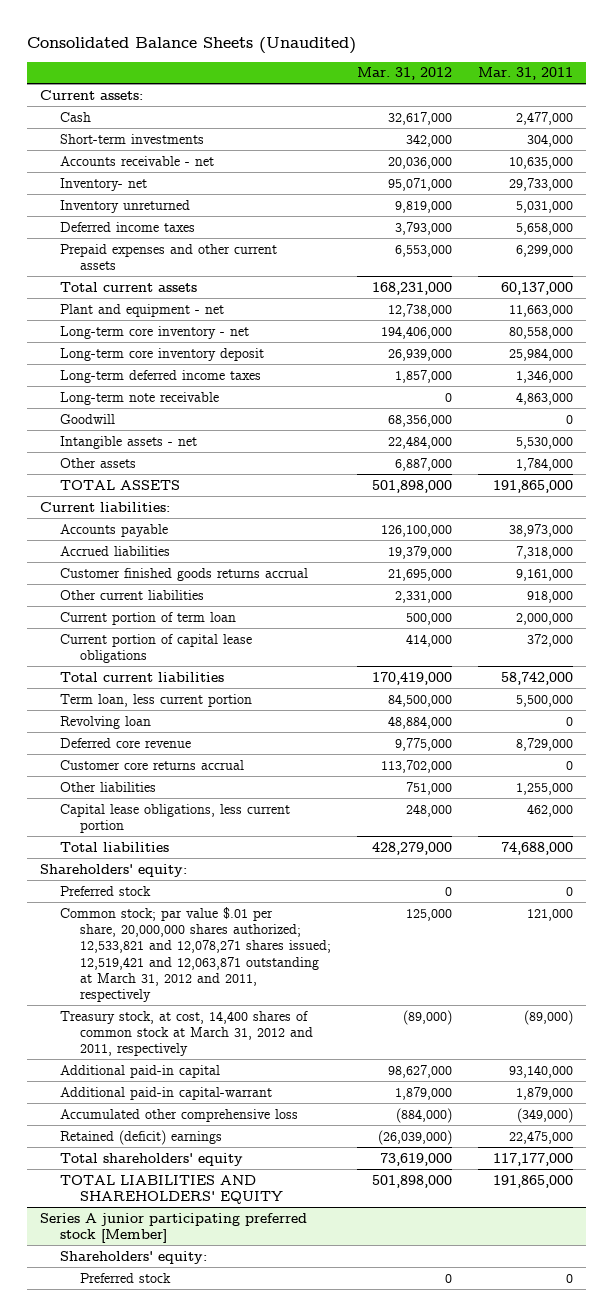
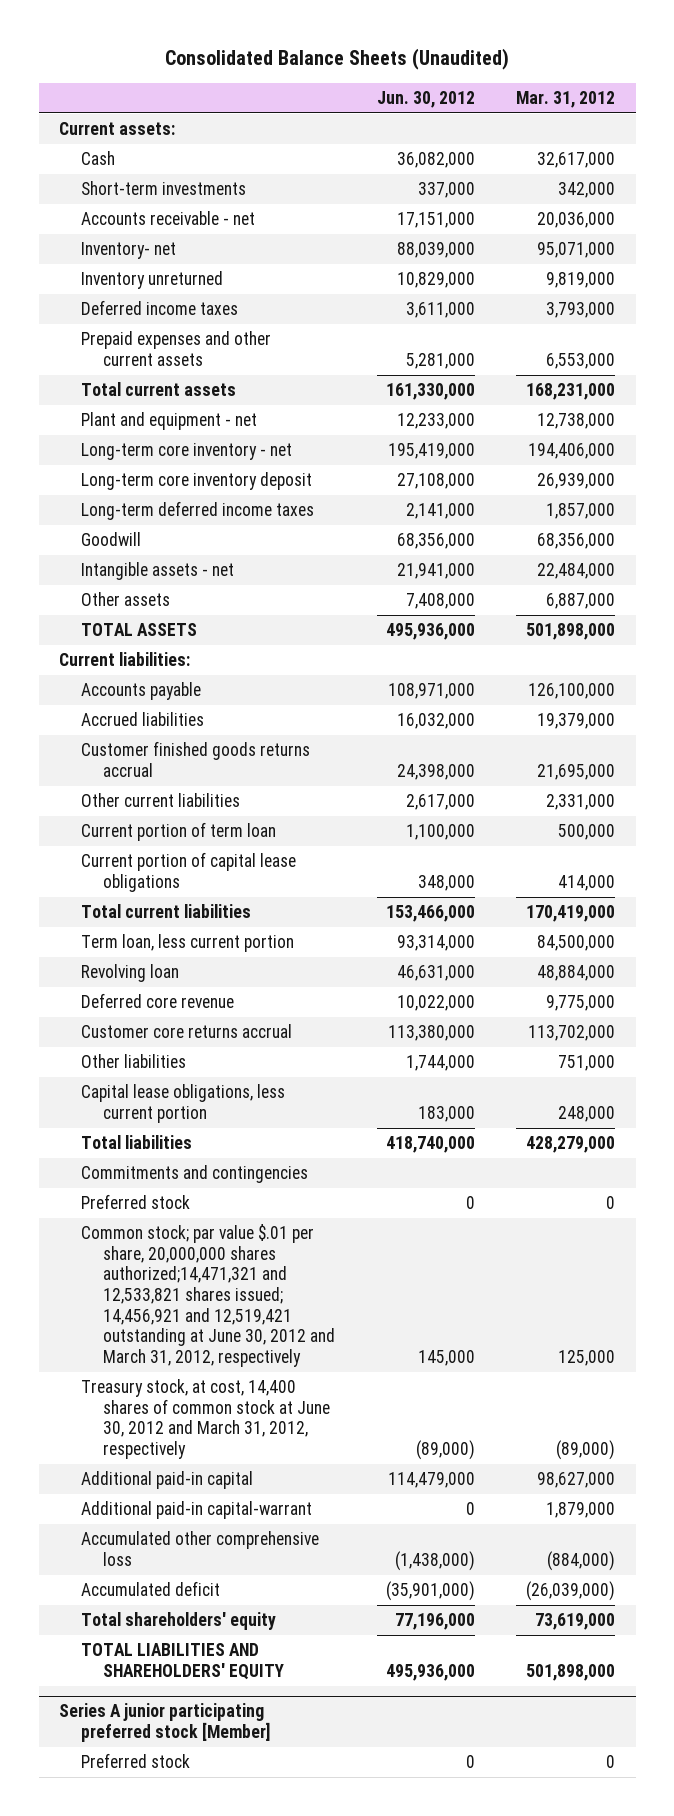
[478,67,574,81] Mar. 31, 2011 -> none
none -> [376,90,475,108] Jun. 30, 2012
[59,391,219,405] Long-term note receivable -> none
[39,863,187,877] Shareholders' equity: -> none
none -> [81,1165,309,1184] Commitments and contingencies
[59,906,331,1003] Common stock; par value $.01 per share, 20,000,000 shares authorized; 12,533,821 and 12,078,271 shares issued; 12,519,421 and 12,063,871 outstanding at March 31, 2012 and 2011, respectively -> [81,1224,336,1368] Common stock; par value $.01 per share, 20,000,000 shares authorized;14,471,321 and 12,533,821 shares issued; 14,456,921 and 12,519,421 outstanding at June 30, 2012 and March 31, 2012, respectively
[59,1010,313,1057] Treasury stock, at cost, 14,400 shares of common stock at March 31, 2012 and 2011, respectively -> [81,1379,331,1460] Treasury stock, at cost, 14,400 shares of common stock at June 30, 2012 and March 31, 2012, respectively
[59,1129,222,1145] Retained (deficit) earnings -> [81,1581,221,1597] Accumulated deficit
[59,1250,207,1264] Shareholders' equity: -> none

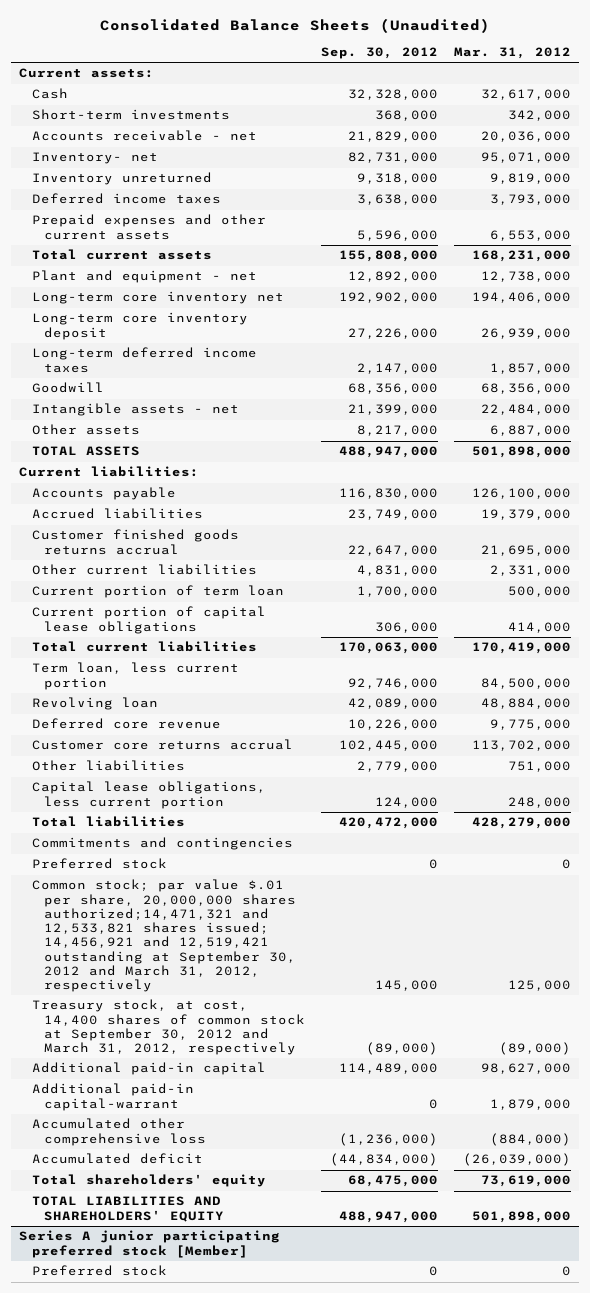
[376,90,475,108] Jun. 30, 2012 -> none
none -> [320,46,438,59] Sep. 30, 2012
[81,443,293,461] Long-term core inventory - net -> [31,291,284,305] Long-term core inventory net
[81,1224,336,1368] Common stock; par value $.01 per share, 20,000,000 shares authorized;14,471,321 and 12,533,821 shares issued; 14,456,921 and 12,519,421 outstanding at June 30, 2012 and March 31, 2012, respectively -> [31,879,297,992] Common stock; par value $.01 per share, 20,000,000 shares authorized;14,471,321 and 12,533,821 shares issued; 14,456,921 and 12,519,421 outstanding at September 30, 2012 and March 31, 2012, respectively
[81,1379,331,1460] Treasury stock, at cost, 14,400 shares of common stock at June 30, 2012 and March 31, 2012, respectively -> [31,999,306,1056] Treasury stock, at cost, 14,400 shares of common stock at September 30, 2012 and March 31, 2012, respectively

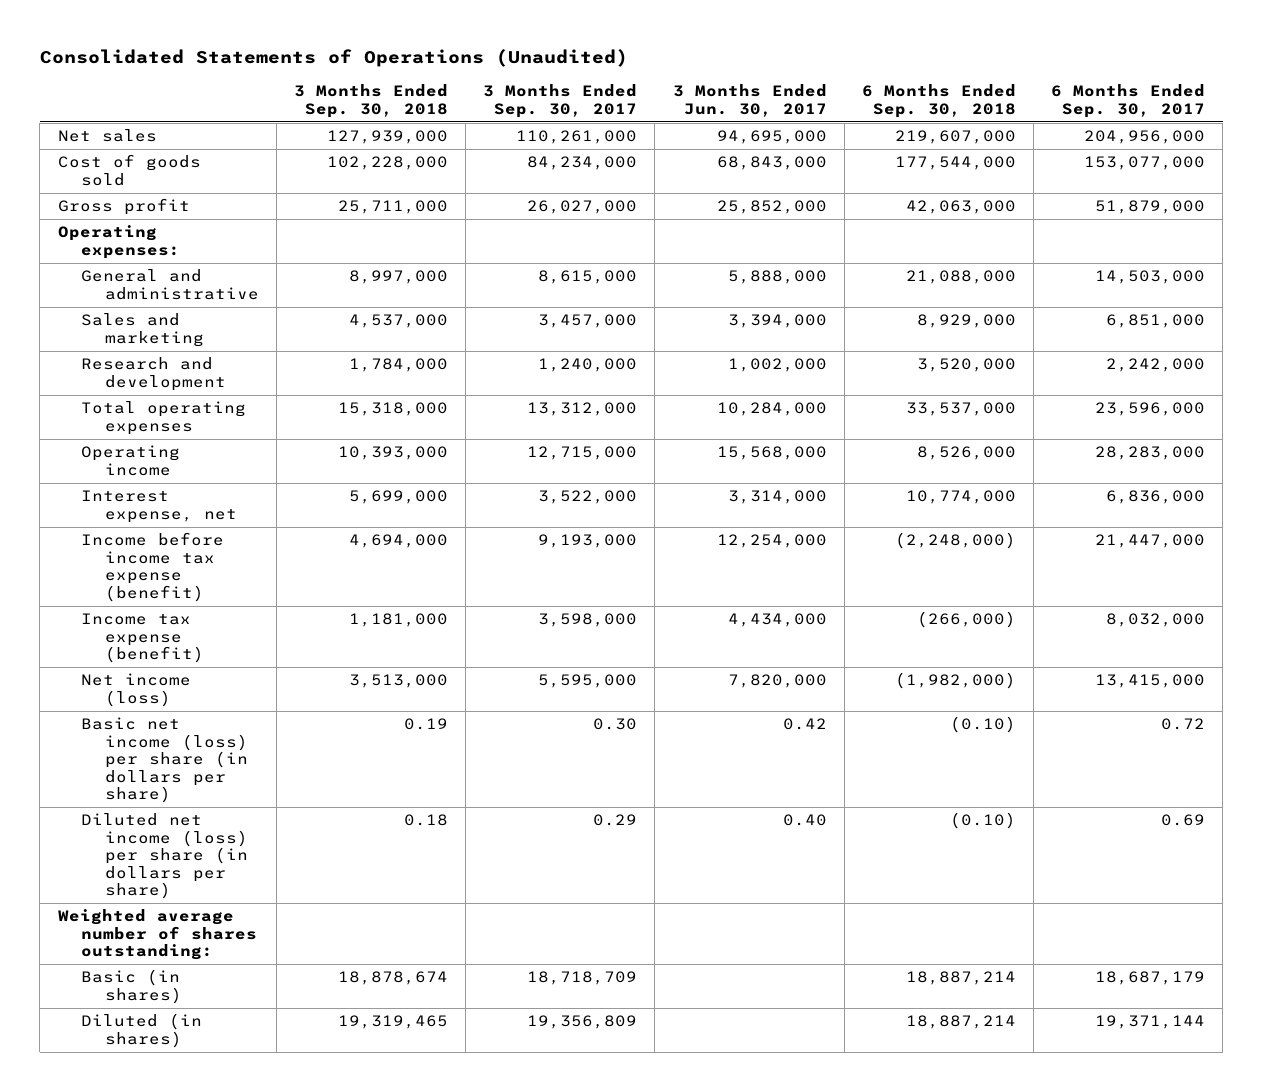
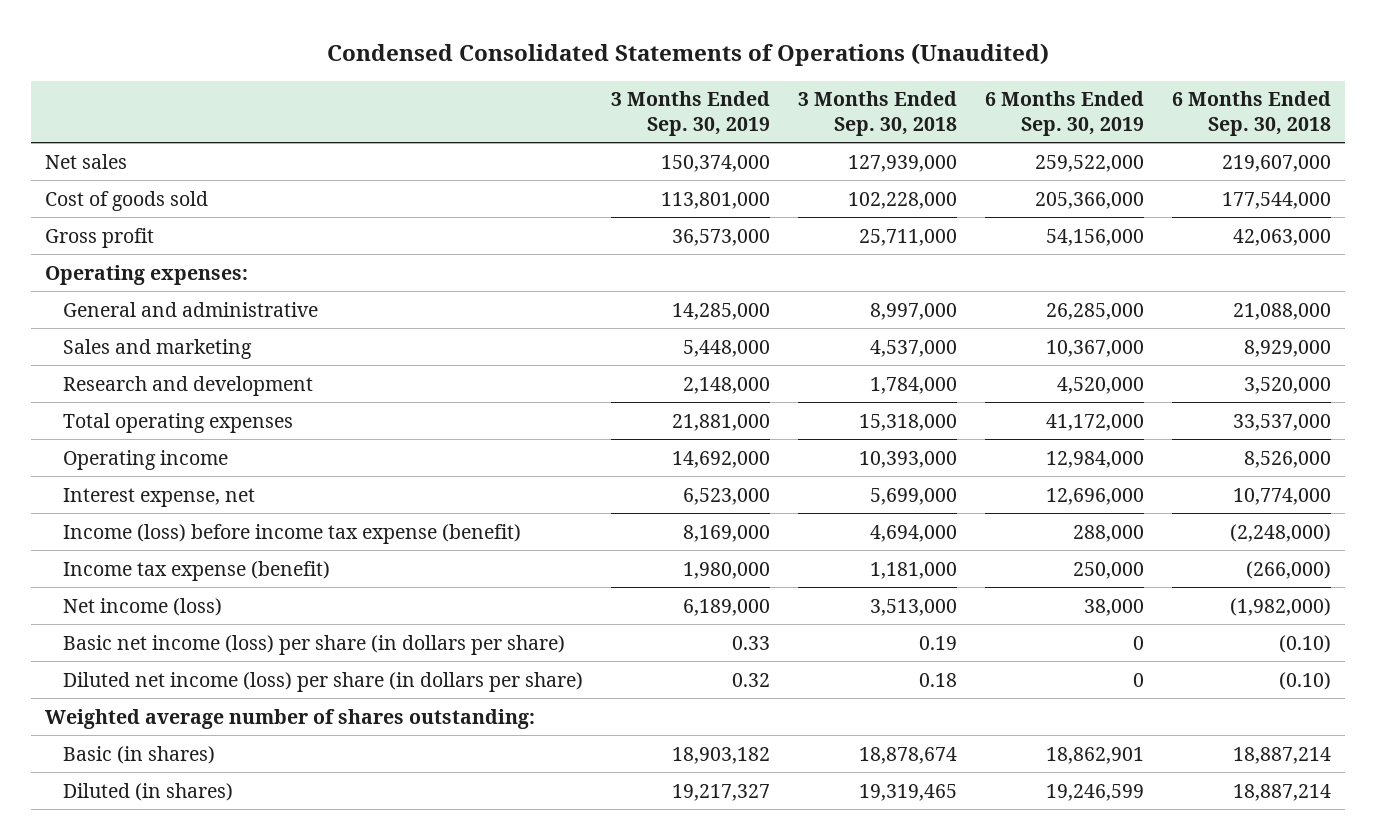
[39,48,628,67] Consolidated Statements of Operations (Unaudited) -> [326,43,1049,67] Condensed Consolidated Statements of Operations (Unaudited)
[483,84,638,118] 3 Months Ended Sep. 30, 2017 -> none
[672,84,827,117] 3 Months Ended Jun. 30, 2017 -> none
[1051,84,1206,118] 6 Months Ended Sep. 30, 2017 -> none
none -> [610,91,770,136] 3 Months Ended Sep. 30, 2019
none -> [985,91,1145,136] 6 Months Ended Sep. 30, 2019
[81,532,225,602] Income before income tax expense (benefit) -> [62,523,521,544] Income (loss) before income tax expense (benefit)

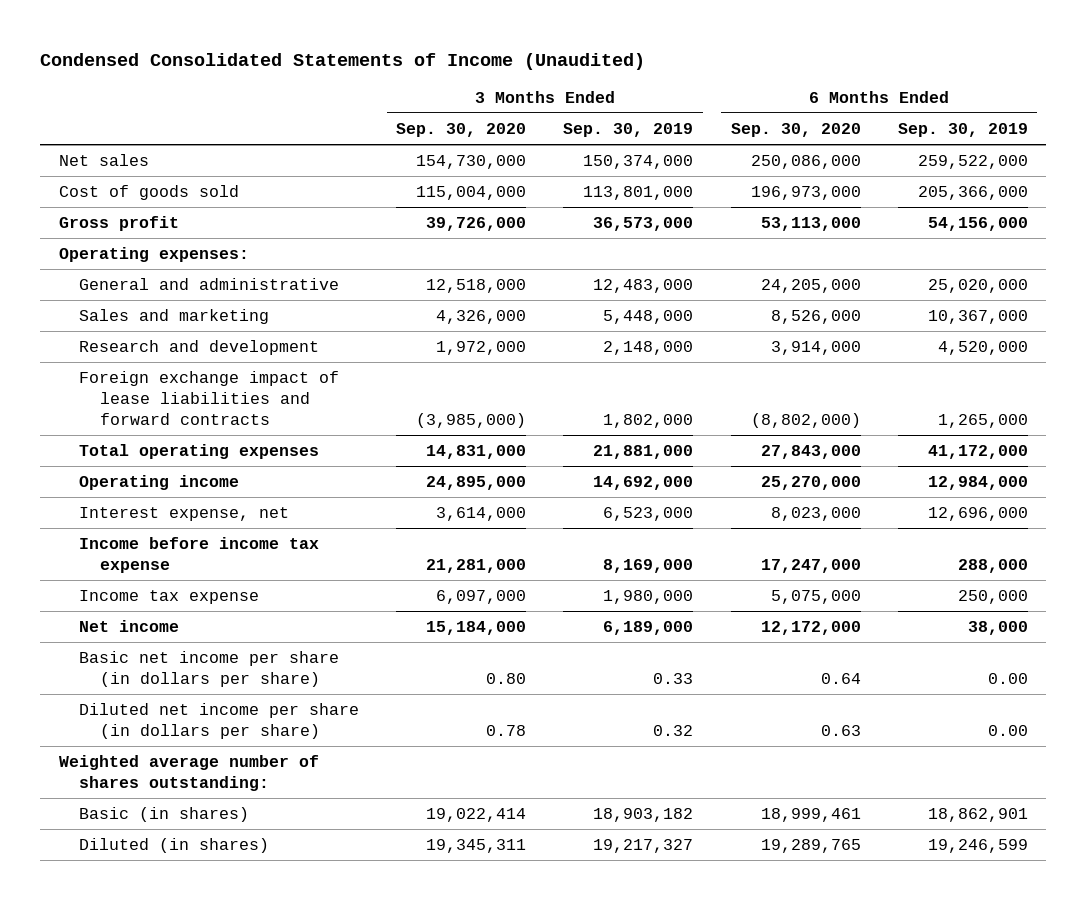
[326,43,1049,67] Condensed Consolidated Statements of Operations (Unaudited) -> [40,52,646,70] Condensed Consolidated Statements of Income (Unaudited)
[798,91,958,136] 3 Months Ended Sep. 30, 2018 -> none
[1172,91,1332,136] 6 Months Ended Sep. 30, 2018 -> none
none -> [396,122,527,137] Sep. 30, 2020
none -> [730,122,861,137] Sep. 30, 2020
[671,302,770,320] 14,285,000 -> [593,278,694,293] 12,483,000
[1046,302,1145,320] 26,285,000 -> [927,278,1028,293] 25,020,000
none -> [79,370,340,425] Foreign exchange impact of lease liabilities and forward contracts
[62,523,521,544] Income (loss) before income tax expense (benefit) -> [79,536,320,573] Income before income tax expense
[62,560,330,581] Income tax expense (benefit) -> [79,589,260,604] Income tax expense
[62,597,222,616] Net income (loss) -> [79,619,180,632] Net income
[62,634,565,655] Basic net income (loss) per share (in dollars per share) -> [79,650,340,687] Basic net income per share (in dollars per share)
[1133,635,1145,650] 0 -> [987,672,1028,684] 0.00
[62,671,583,692] Diluted net income (loss) per share (in dollars per share) -> [79,702,360,739] Diluted net income per share (in dollars per share)
[1133,672,1145,687] 0 -> [987,724,1028,736] 0.00

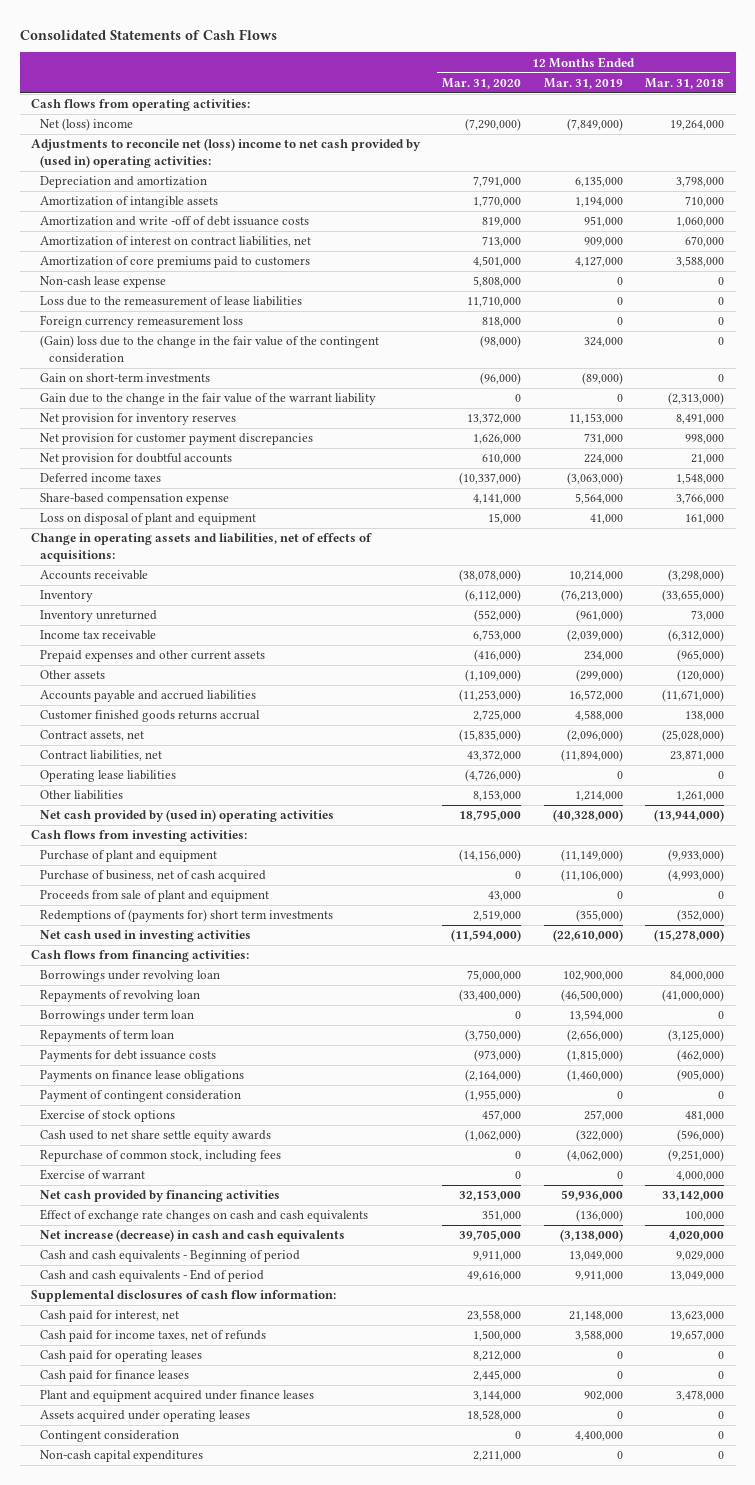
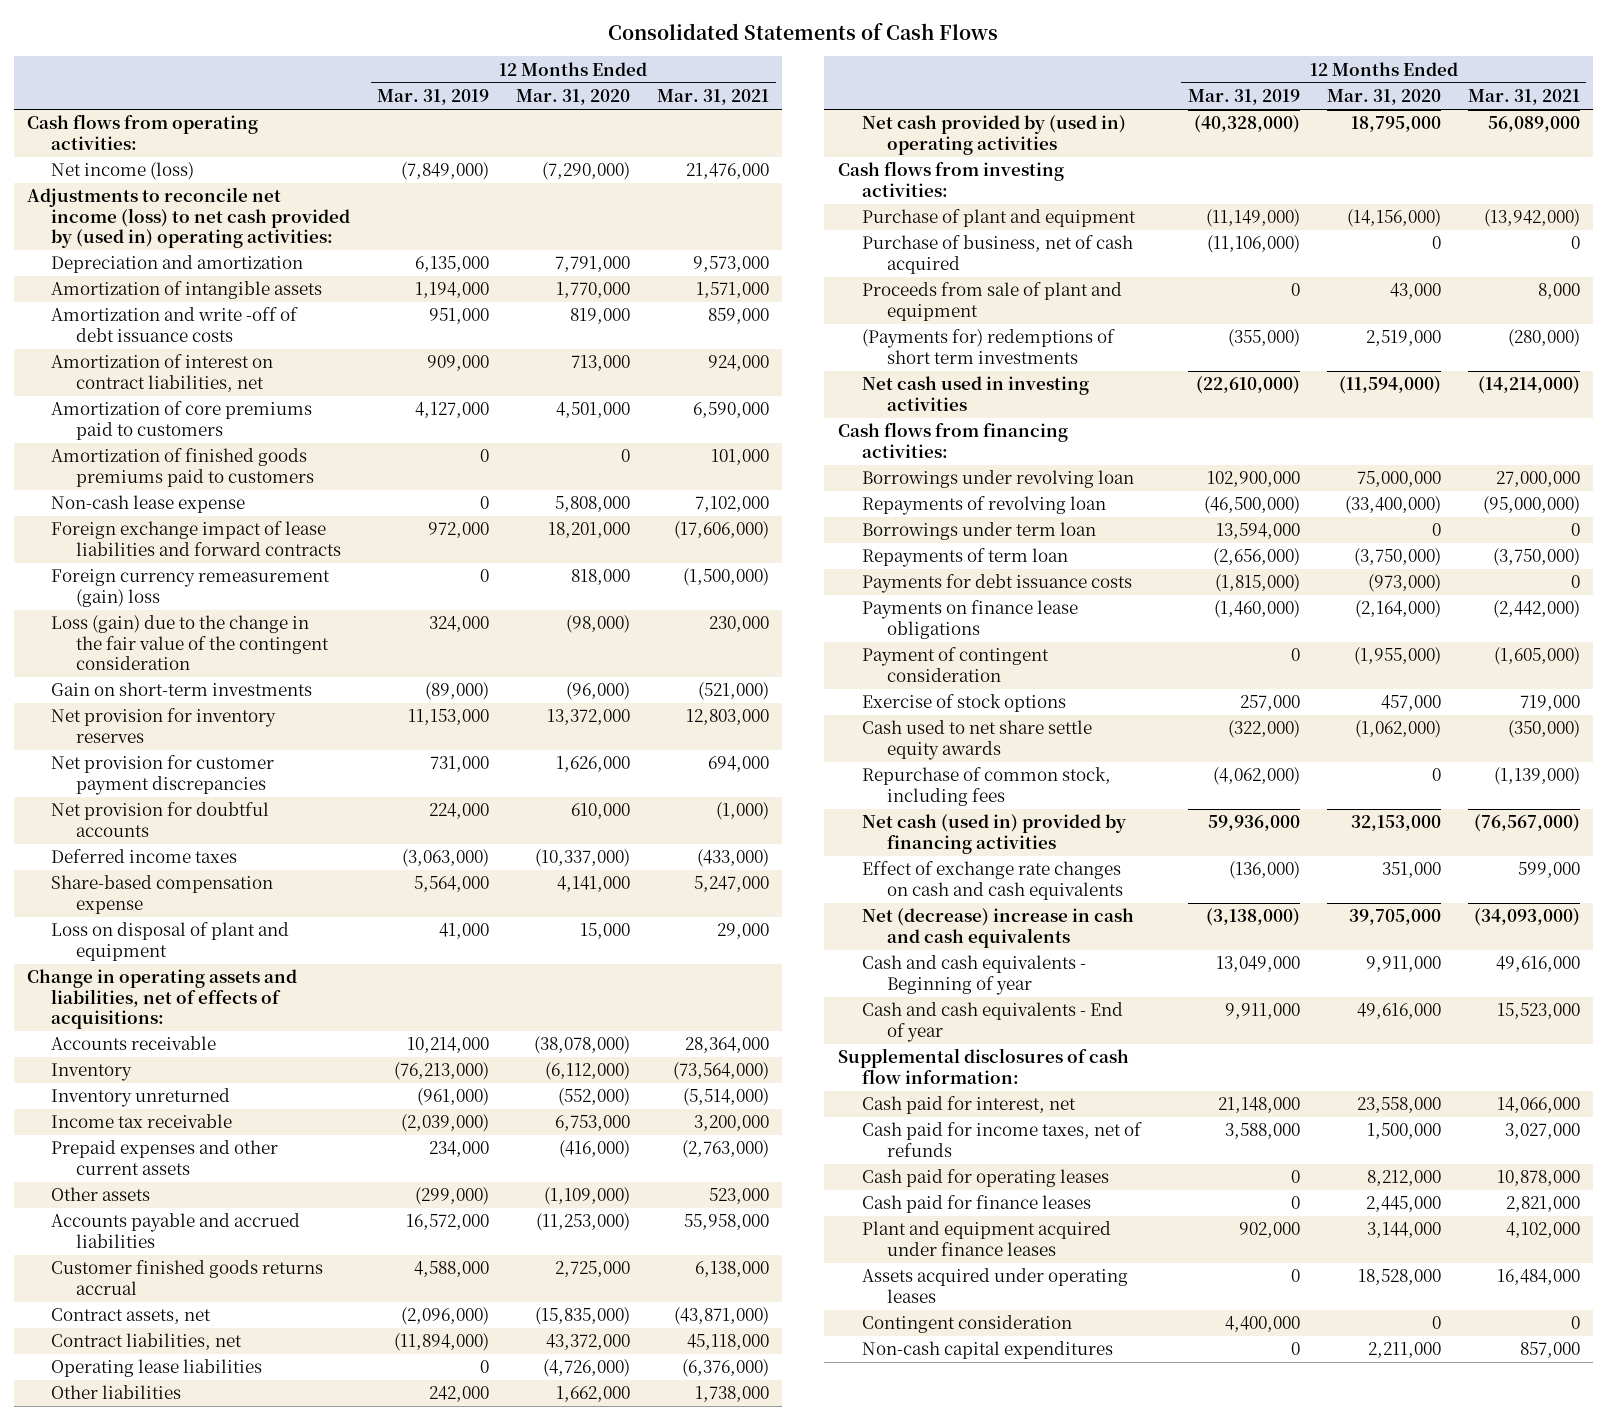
[645,77,725,89] Mar. 31, 2018 -> none
none -> [656,89,769,106] Mar. 31, 2021
[39,118,133,132] Net (loss) income -> [51,162,195,181] Net income (loss)
[30,138,421,168] Adjustments to reconcile net (loss) income to net cash provided by (used in) operating activities: -> [26,187,351,248] Adjustments to reconcile net income (loss) to net cash provided by (used in) operating activities:
none -> [51,448,314,487] Amortization of finished goods premiums paid to customers
[39,296,302,307] Loss due to the remeasurement of lease liabilities -> none
none -> [51,521,341,556] Foreign exchange impact of lease liabilities and forward contracts
[39,315,243,329] Foreign currency remeasurement loss -> [51,569,331,607] Foreign currency remeasurement (gain) loss
[39,335,379,363] (Gain) loss due to the change in the fair value of the contingent consideration -> [51,615,329,670] Loss (gain) due to the change in the fair value of the contingent consideration
[39,393,376,406] Gain due to the change in the fair value of the warrant liability -> none
[473,790,522,802] 8,153,000 -> [556,1386,631,1403] 1,662,000
[574,791,623,802] 1,214,000 -> [429,1386,490,1403] 242,000
[39,909,333,923] Redemptions of (payments for) short term investments -> [862,329,1116,364] (Payments for) redemptions of short term investments
[39,1169,145,1181] Exercise of warrant -> none
[39,1190,280,1203] Net cash provided by financing activities -> [862,814,1127,854] Net cash (used in) provided by financing activities
[39,1229,345,1243] Net increase (decrease) in cash and cash equivalents -> [862,908,1135,948] Net (decrease) increase in cash and cash equivalents
[39,1250,300,1263] Cash and cash equivalents - Beginning of period -> [862,955,1087,995] Cash and cash equivalents - Beginning of year
[39,1269,264,1283] Cash and cash equivalents - End of period -> [862,1002,1124,1042] Cash and cash equivalents - End of year

